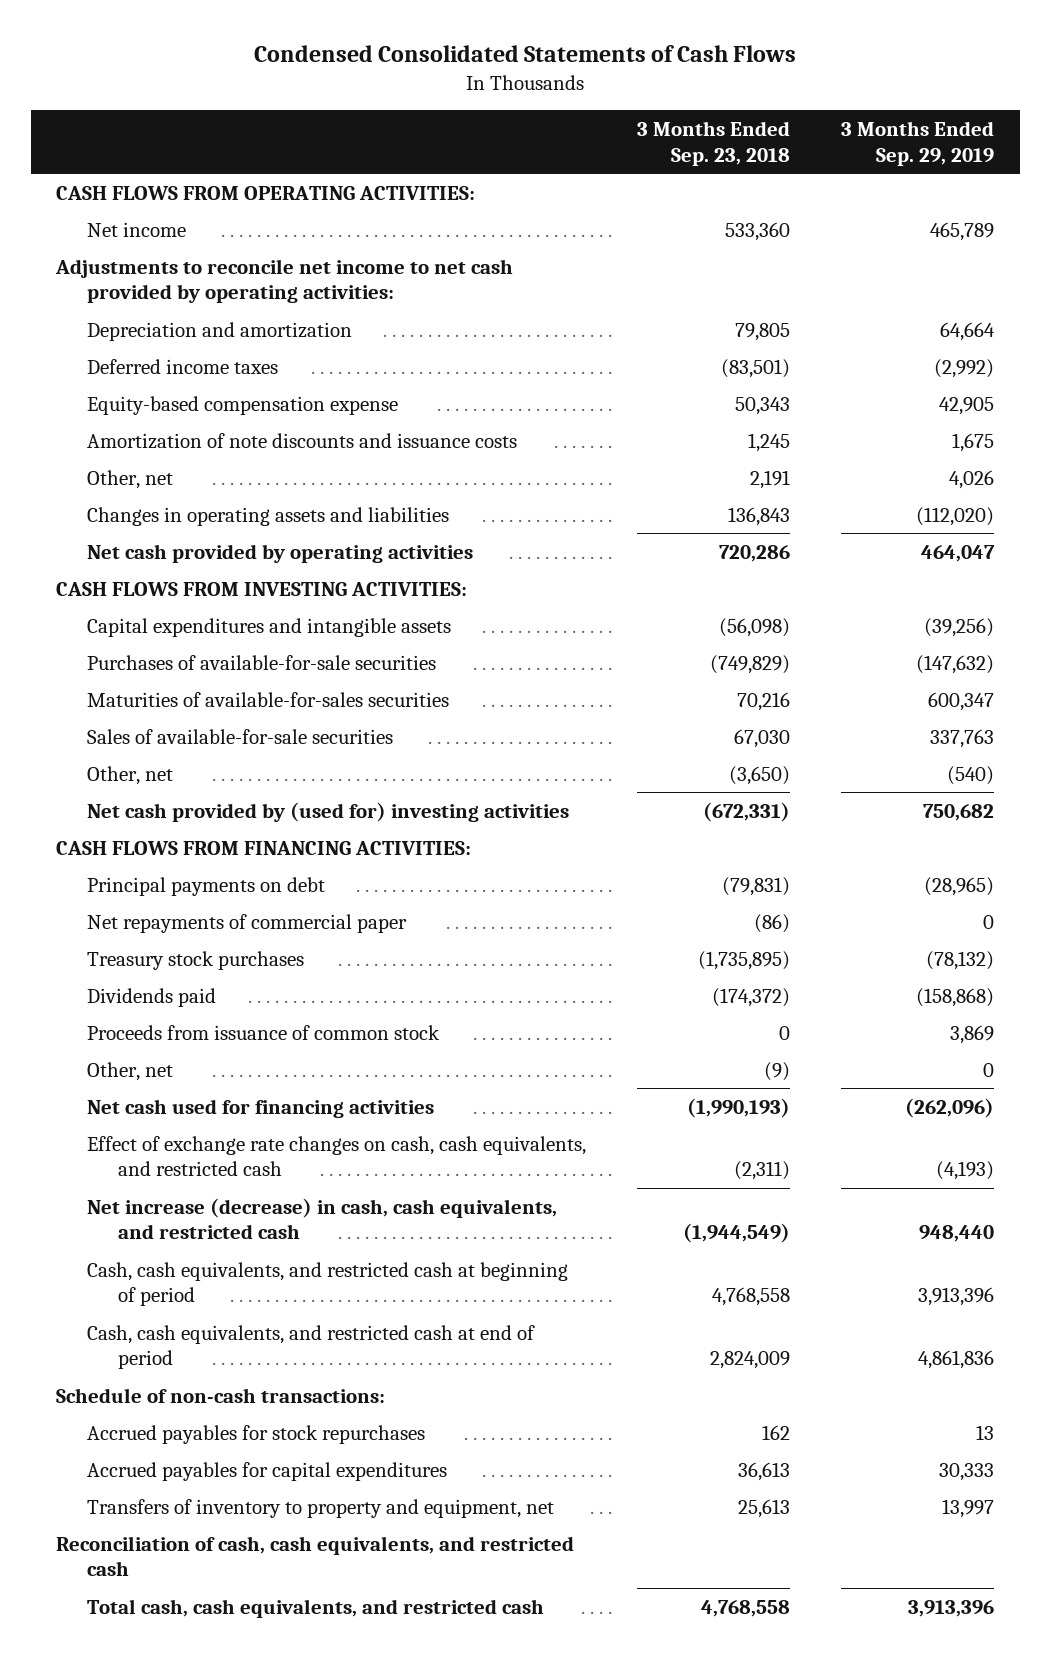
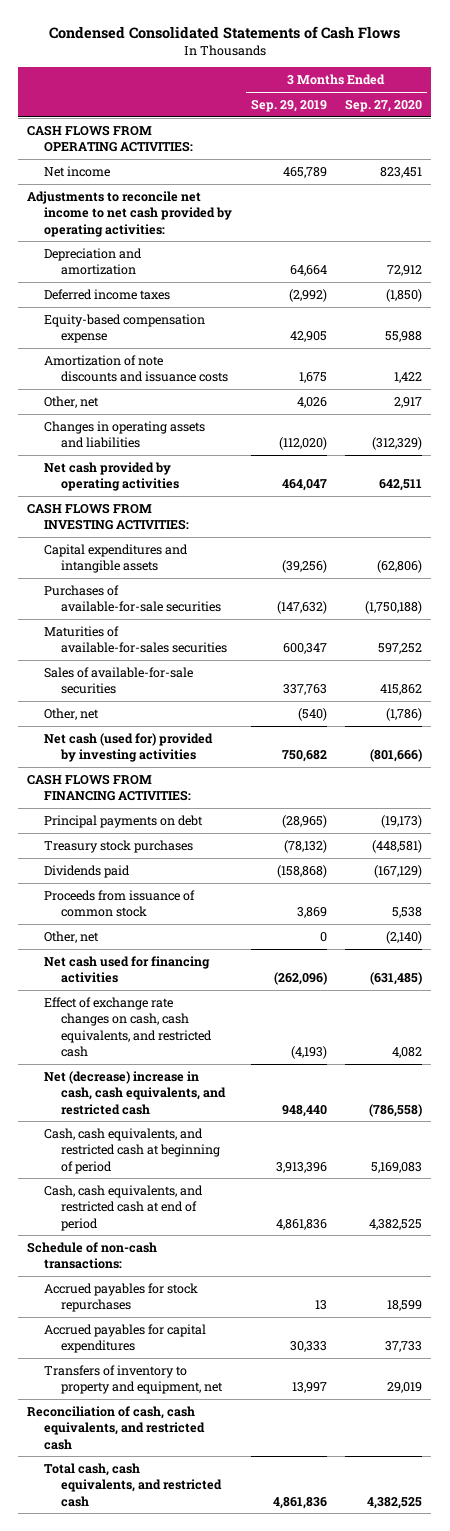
[637,120,791,166] 3 Months Ended Sep. 23, 2018 -> none
none -> [345,98,423,112] Sep. 27, 2020
[87,801,570,822] Net cash provided by (used for) investing activities -> [44,732,214,763] Net cash (used for) provided by investing activities
[87,913,408,933] Net repayments of commercial paper -> none
[87,1197,558,1240] Net increase (decrease) in cash, cash equivalents, and restricted cash -> [44,1070,227,1115] Net (decrease) increase in cash, cash equivalents, and restricted cash
[908,1599,995,1617] 3,913,396 -> [272,1496,327,1509] 4,861,836

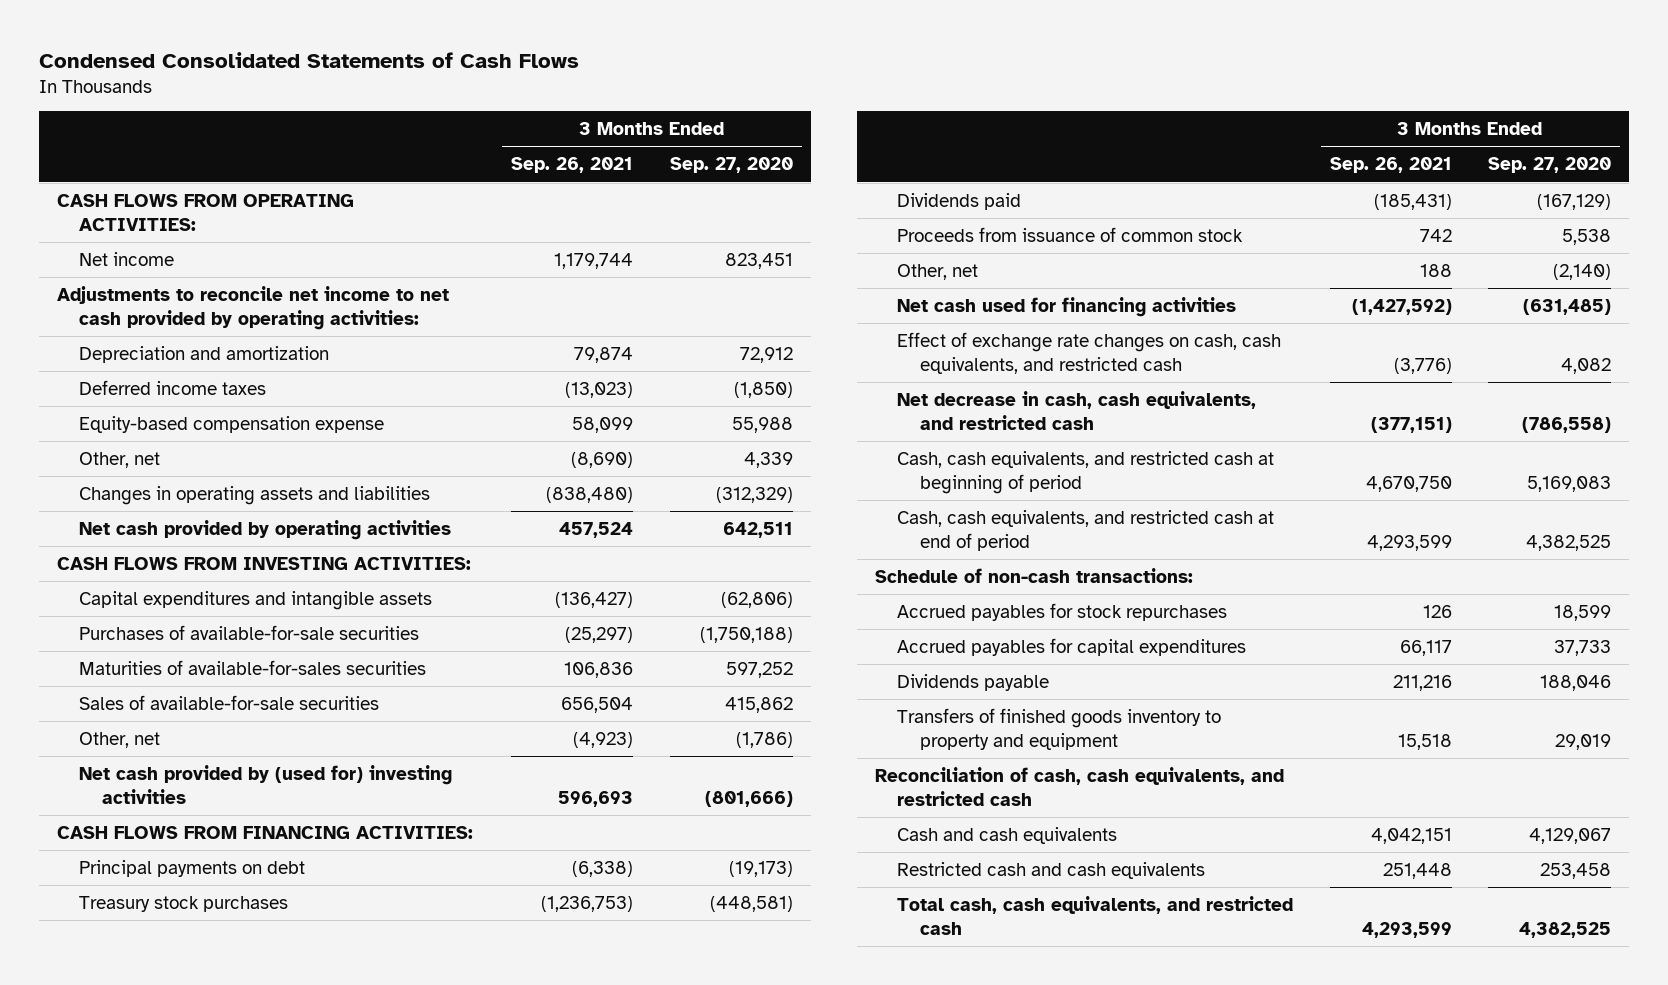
[250,98,327,112] Sep. 29, 2019 -> none
none -> [511,157,634,174] Sep. 26, 2021
[44,354,229,383] Amortization of note discounts and issuance costs -> none
[394,396,423,408] 2,917 -> [743,451,793,468] 4,339
[44,732,214,763] Net cash (used for) provided by investing activities -> [79,764,453,804] Net cash provided by (used for) investing activities
[44,1070,227,1115] Net (decrease) increase in cash, cash equivalents, and restricted cash -> [897,390,1257,430] Net decrease in cash, cash equivalents, and restricted cash
none -> [897,673,1050,691] Dividends payable
[44,1364,224,1395] Transfers of inventory to property and equipment, net -> [897,707,1222,750] Transfers of finished goods inventory to property and equipment
none -> [897,826,1118,844] Cash and cash equivalents
none -> [897,861,1206,879] Restricted cash and cash equivalents

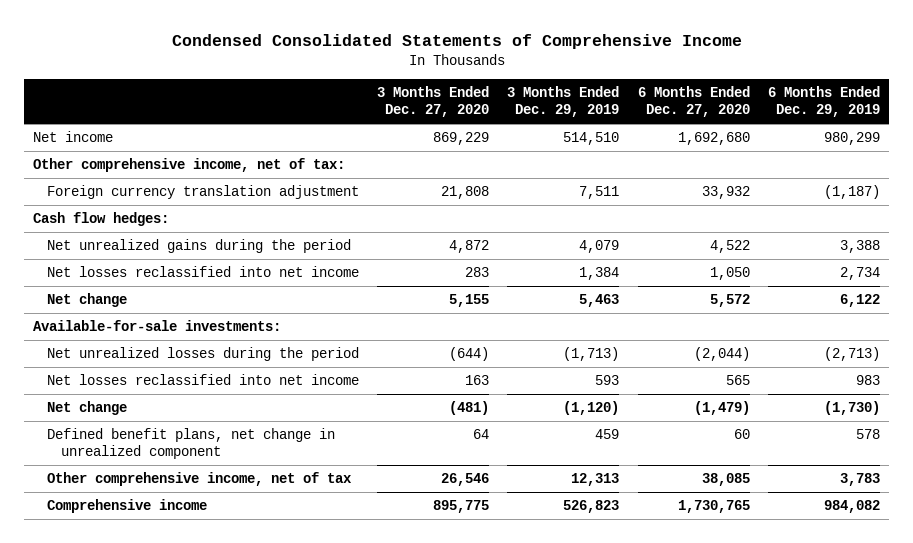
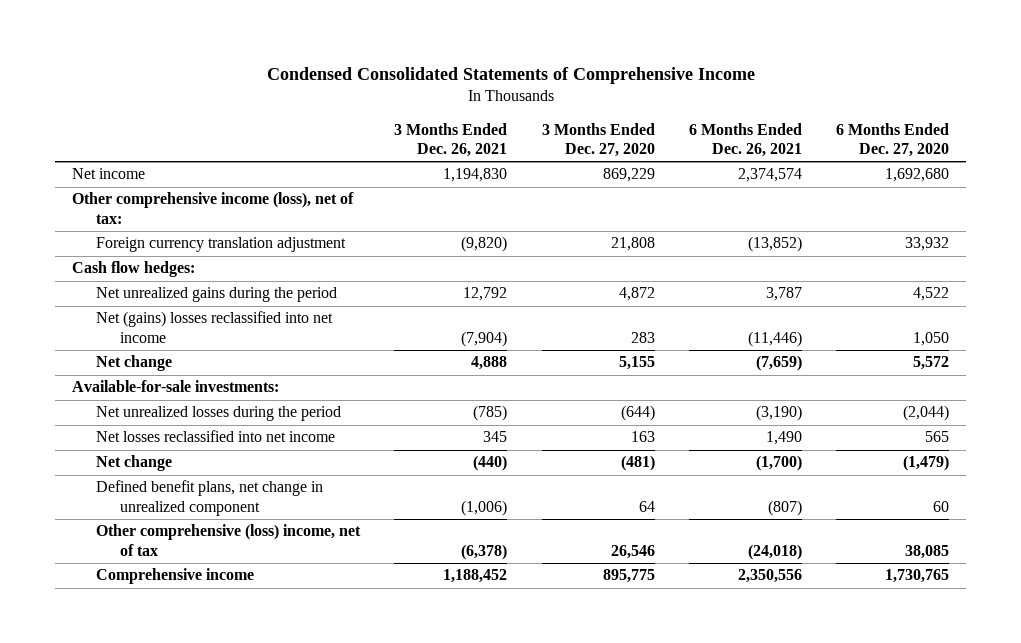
[507,86,620,118] 3 Months Ended Dec. 29, 2019 -> none
[768,86,881,118] 6 Months Ended Dec. 29, 2019 -> none
none -> [394,122,508,158] 3 Months Ended Dec. 26, 2021
none -> [688,122,802,158] 6 Months Ended Dec. 26, 2021
[32,158,345,173] Other comprehensive income, net of tax: -> [72,192,355,224] Other comprehensive income (loss), net of tax:
[46,266,359,278] Net losses reclassified into net income -> [96,311,334,343] Net (gains) losses reclassified into net income
[46,472,352,487] Other comprehensive income, net of tax -> [96,524,362,556] Other comprehensive (loss) income, net of tax

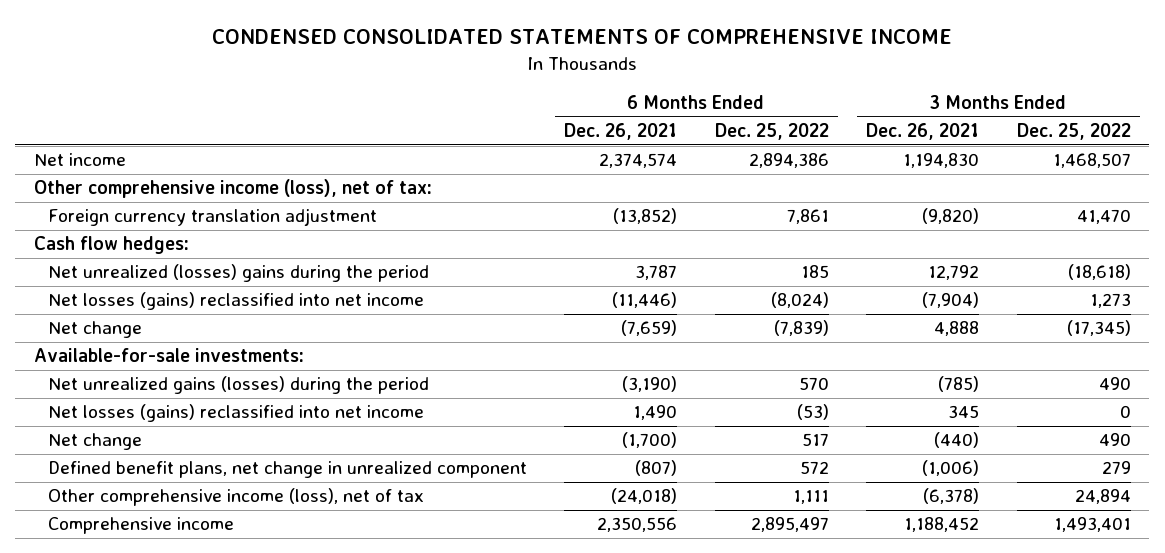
[266,66,755,84] Condensed Consolidated Statements of Comprehensive Income -> [212,29,953,45] CONDENSED CONSOLIDATED STATEMENTS OF COMPREHENSIVE INCOME
[541,122,655,158] 3 Months Ended Dec. 27, 2020 -> none
[835,122,949,158] 6 Months Ended Dec. 27, 2020 -> none
none -> [714,123,829,141] Dec. 25, 2022
none -> [1016,123,1131,141] Dec. 25, 2022
[96,287,338,303] Net unrealized gains during the period -> [47,264,429,283] Net unrealized (losses) gains during the period
[96,311,334,343] Net (gains) losses reclassified into net income -> [47,292,424,311] Net losses (gains) reclassified into net income
[96,406,342,422] Net unrealized losses during the period -> [47,376,429,395] Net unrealized gains (losses) during the period
[96,430,336,443] Net losses reclassified into net income -> [47,404,424,423] Net losses (gains) reclassified into net income
[96,524,362,556] Other comprehensive (loss) income, net of tax -> [47,488,424,507] Other comprehensive income (loss), net of tax

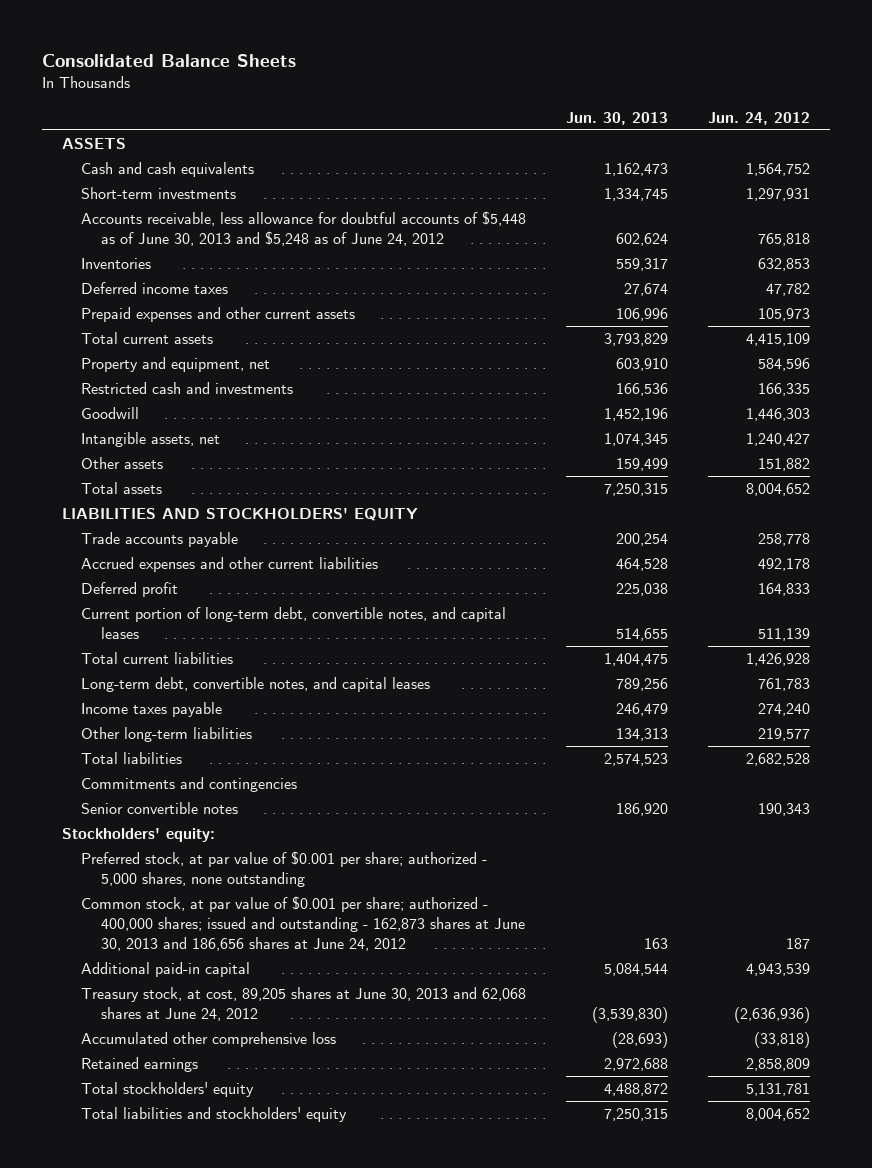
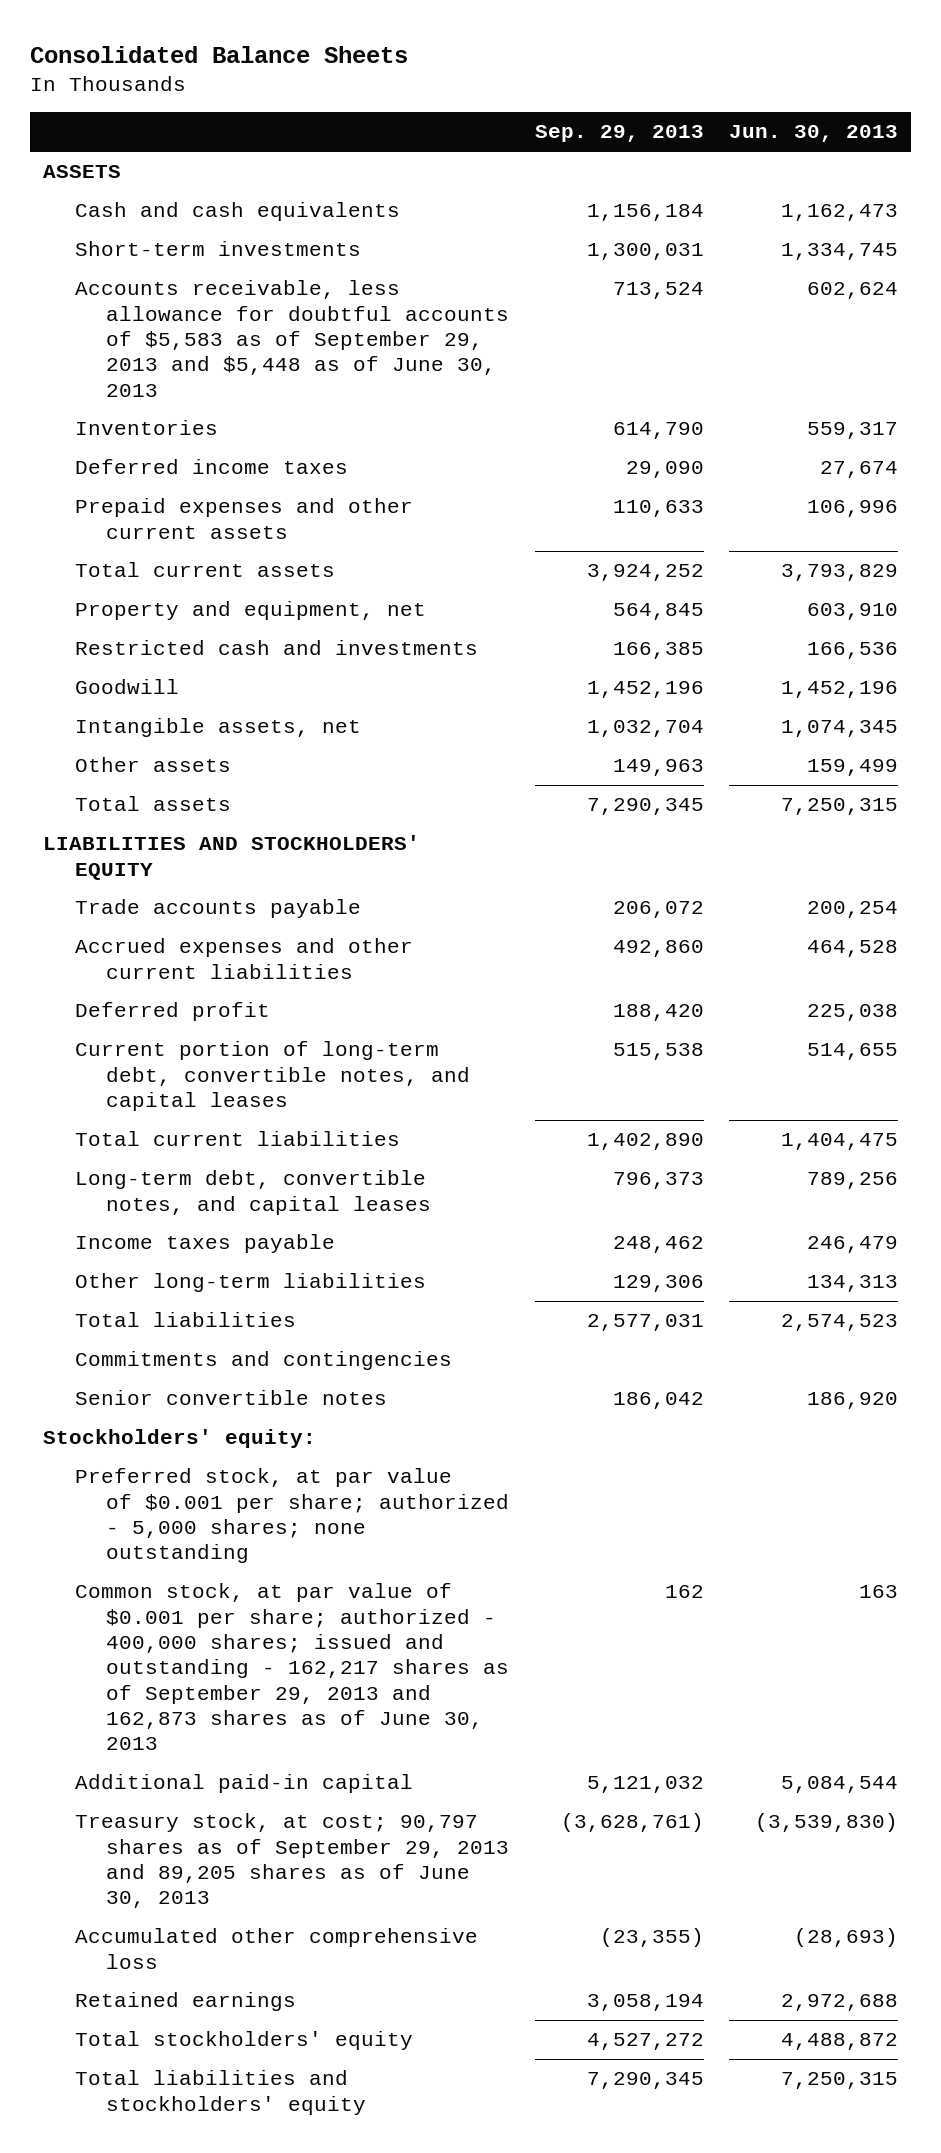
[708,111,811,125] Jun. 24, 2012 -> none
none -> [534,125,704,143] Sep. 29, 2013
[81,211,527,246] Accounts receivable, less allowance for doubtful accounts of $5,448 as of June 30, 2013 and $5,248 as of June 24, 2012 -> [74,280,510,397] Accounts receivable, less allowance for doubtful accounts of $5,583 as of September 29, 2013 and $5,448 as of June 30, 2013
[81,851,488,887] Preferred stock, at par value of $0.001 per share; authorized - 5,000 shares, none outstanding -> [74,1468,510,1564] Preferred stock, at par value of $0.001 per share; authorized - 5,000 shares; none outstanding
[81,896,525,951] Common stock, at par value of $0.001 per share; authorized - 400,000 shares; issued and outstanding - 162,873 shares at June 30, 2013 and 186,656 shares at June 24, 2012 -> [74,1583,510,1751] Common stock, at par value of $0.001 per share; authorized - 400,000 shares; issued and outstanding - 162,217 shares as of September 29, 2013 and 162,873 shares as of June 30, 2013
[81,987,527,1021] Treasury stock, at cost, 89,205 shares at June 30, 2013 and 62,068 shares at June 24, 2012 -> [74,1813,510,1909] Treasury stock, at cost; 90,797 shares as of September 29, 2013 and 89,205 shares as of June 30, 2013

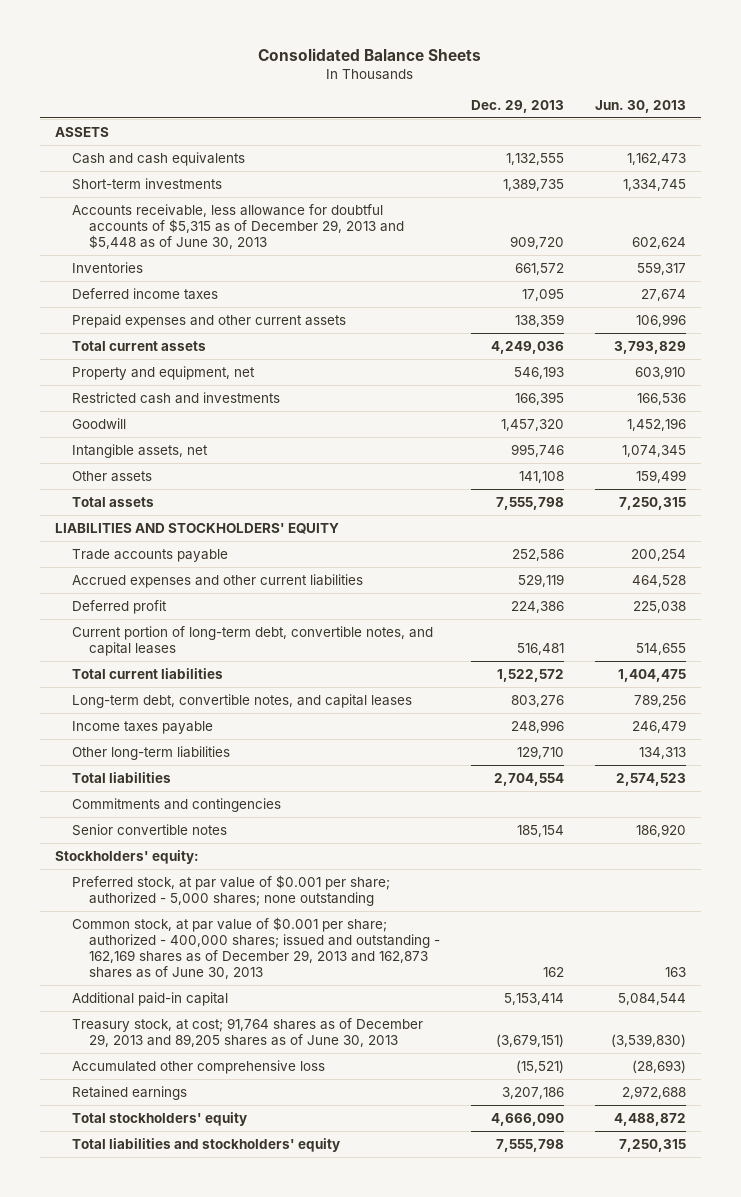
[534,125,704,143] Sep. 29, 2013 -> none
none -> [470,100,564,114] Dec. 29, 2013
[74,280,510,397] Accounts receivable, less allowance for doubtful accounts of $5,583 as of September 29, 2013 and $5,448 as of June 30, 2013 -> [72,203,405,249] Accounts receivable, less allowance for doubtful accounts of $5,315 as of December 29, 2013 and $5,448 as of June 30, 2013
[74,1583,510,1751] Common stock, at par value of $0.001 per share; authorized - 400,000 shares; issued and outstanding - 162,217 shares as of September 29, 2013 and 162,873 shares as of June 30, 2013 -> [72,916,441,979] Common stock, at par value of $0.001 per share; authorized - 400,000 shares; issued and outstanding - 162,169 shares as of December 29, 2013 and 162,873 shares as of June 30, 2013
[74,1813,510,1909] Treasury stock, at cost; 90,797 shares as of September 29, 2013 and 89,205 shares as of June 30, 2013 -> [72,1017,424,1047] Treasury stock, at cost; 91,764 shares as of December 29, 2013 and 89,205 shares as of June 30, 2013

